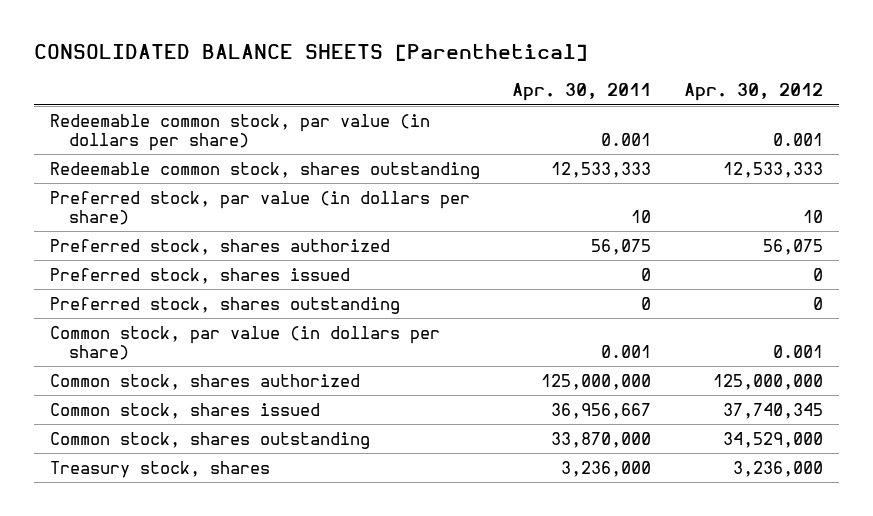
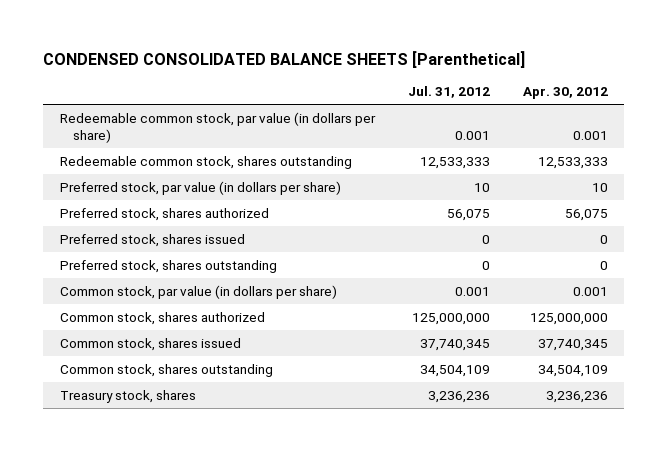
[33,44,588,62] CONSOLIDATED BALANCE SHEETS [Parenthetical] -> [43,50,526,68] CONDENSED CONSOLIDATED BALANCE SHEETS [Parenthetical]
[512,83,652,102] Apr. 30, 2011 -> none
none -> [407,86,490,99] Jul. 31, 2012
[722,431,823,448] 34,529,000 -> [537,364,608,377] 34,504,109
[732,460,823,477] 3,236,000 -> [545,390,608,403] 3,236,236

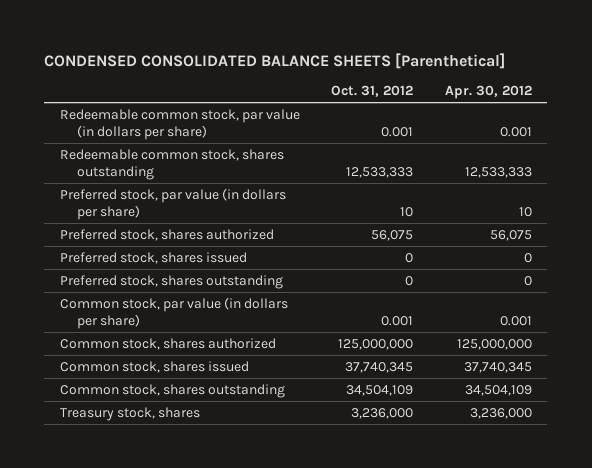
[407,86,490,99] Jul. 31, 2012 -> none
none -> [331,85,414,98] Oct. 31, 2012
[545,390,608,403] 3,236,236 -> [469,407,532,419] 3,236,000

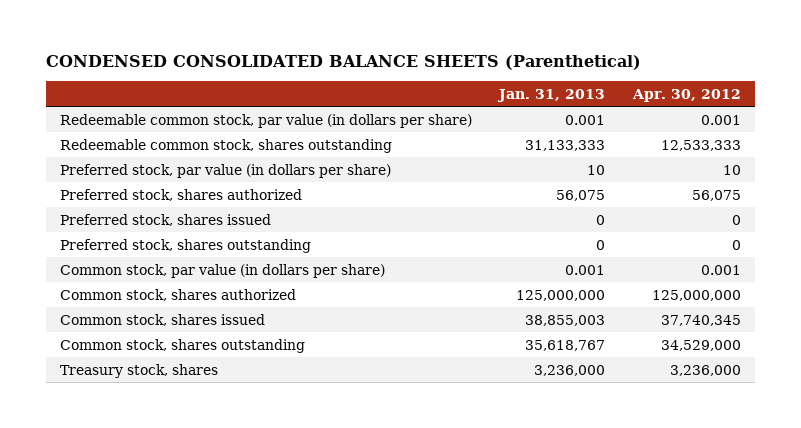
[44,52,506,69] CONDENSED CONSOLIDATED BALANCE SHEETS [Parenthetical] -> [45,55,641,71] CONDENSED CONSOLIDATED BALANCE SHEETS (Parenthetical)
[331,85,414,98] Oct. 31, 2012 -> none
none -> [497,88,606,102] Jan. 31, 2013
[464,384,532,396] 34,504,109 -> [661,339,742,351] 34,529,000

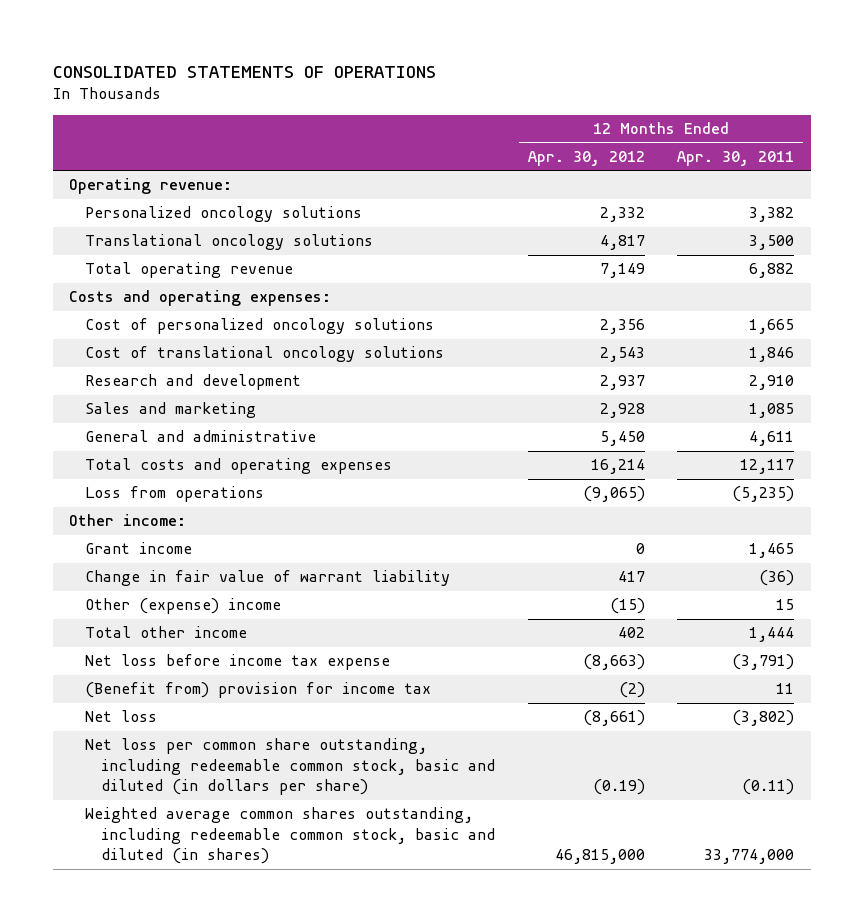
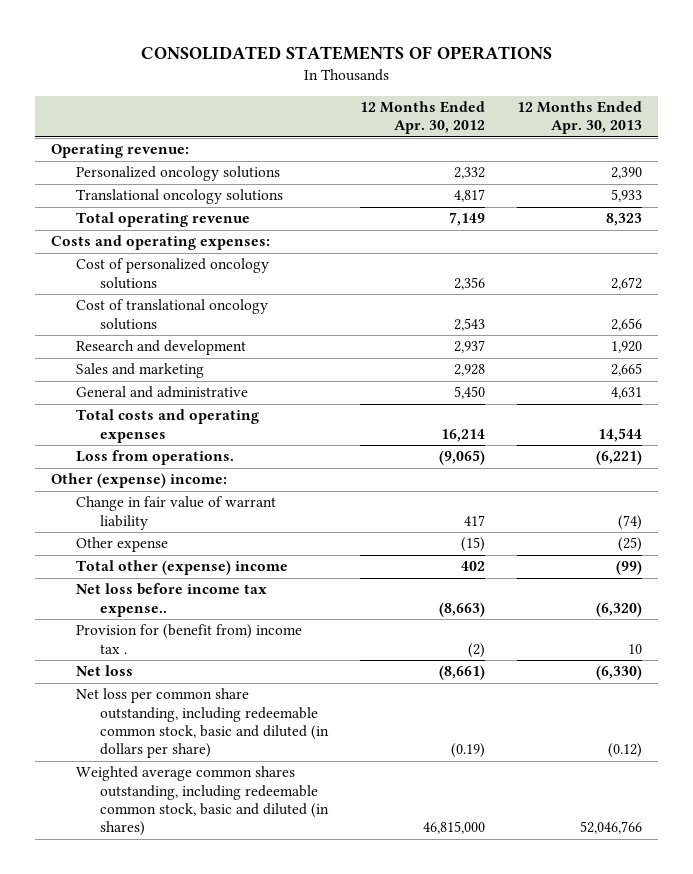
[677,150,795,166] Apr. 30, 2011 -> none
none -> [517,100,643,135] 12 Months Ended Apr. 30, 2013
[85,542,193,555] Grant income -> none
[85,486,265,503] Loss from operations -> [75,450,234,466] Loss from operations.
[69,514,187,527] Other income: -> [51,473,228,489] Other (expense) income:
[85,598,282,615] Other (expense) income -> [75,537,168,553] Other expense
[85,626,248,639] Total other income -> [75,560,288,576] Total other (expense) income
[85,654,391,671] Net loss before income tax expense -> [75,583,267,617] Net loss before income tax expense..
[85,682,432,699] (Benefit from) provision for income tax -> [75,624,302,654] Provision for (benefit from) income tax .

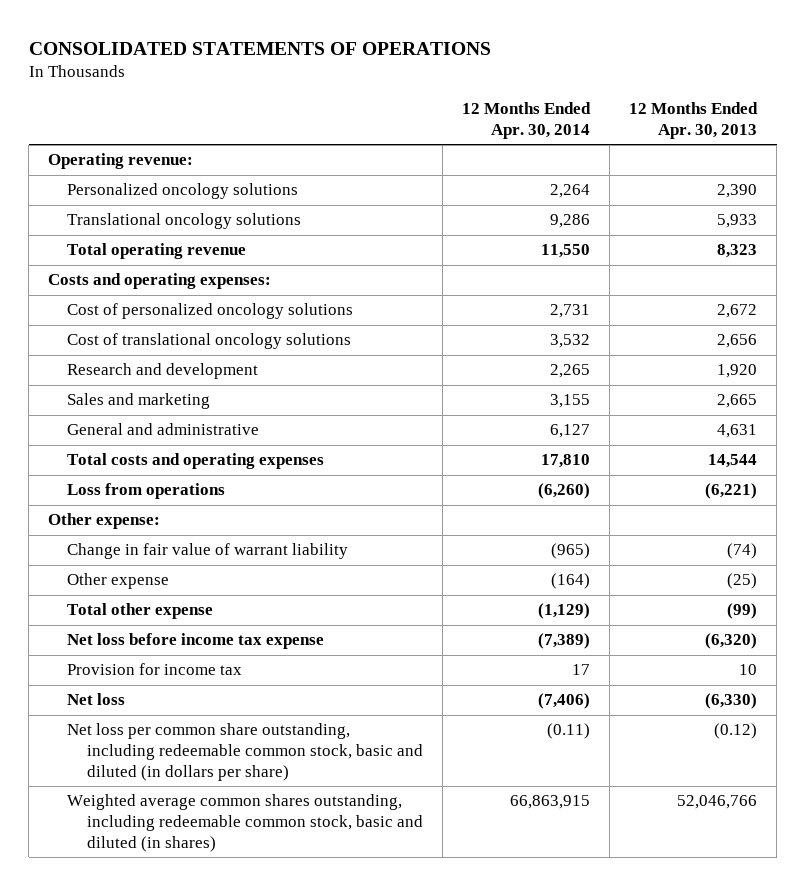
[360,100,486,135] 12 Months Ended Apr. 30, 2012 -> none
none -> [461,102,591,139] 12 Months Ended Apr. 30, 2014
[75,450,234,466] Loss from operations. -> [67,483,226,500] Loss from operations
[51,473,228,489] Other (expense) income: -> [48,513,161,530] Other expense:
[75,560,288,576] Total other (expense) income -> [67,603,214,620] Total other expense
[75,583,267,617] Net loss before income tax expense.. -> [67,633,325,650] Net loss before income tax expense
[75,624,302,654] Provision for (benefit from) income tax . -> [67,663,243,676] Provision for income tax

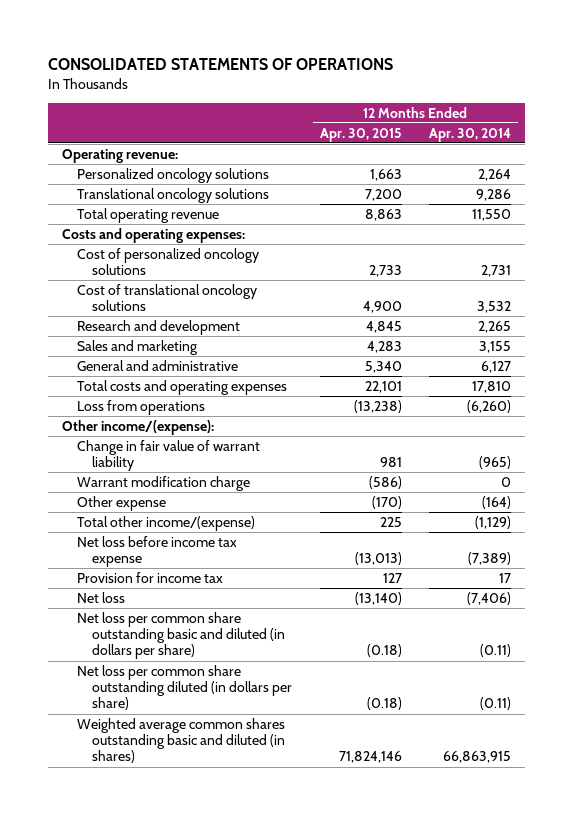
[629,102,759,139] 12 Months Ended Apr. 30, 2013 -> none
none -> [319,127,402,142] Apr. 30, 2015
[48,513,161,530] Other expense: -> [62,419,215,435] Other income/(expense):
none -> [77,475,251,491] Warrant modification charge
[67,603,214,620] Total other expense -> [77,515,256,531] Total other income/(expense)
[67,723,423,781] Net loss per common share outstanding, including redeemable common stock, basic and diluted (in dollars per share) -> [77,611,286,660] Net loss per common share outstanding basic and diluted (in dollars per share)
none -> [77,664,293,711] Net loss per common share outstanding diluted (in dollars per share)
[67,794,423,852] Weighted average common shares outstanding, including redeemable common stock, basic and diluted (in shares) -> [77,717,286,764] Weighted average common shares outstanding basic and diluted (in shares)

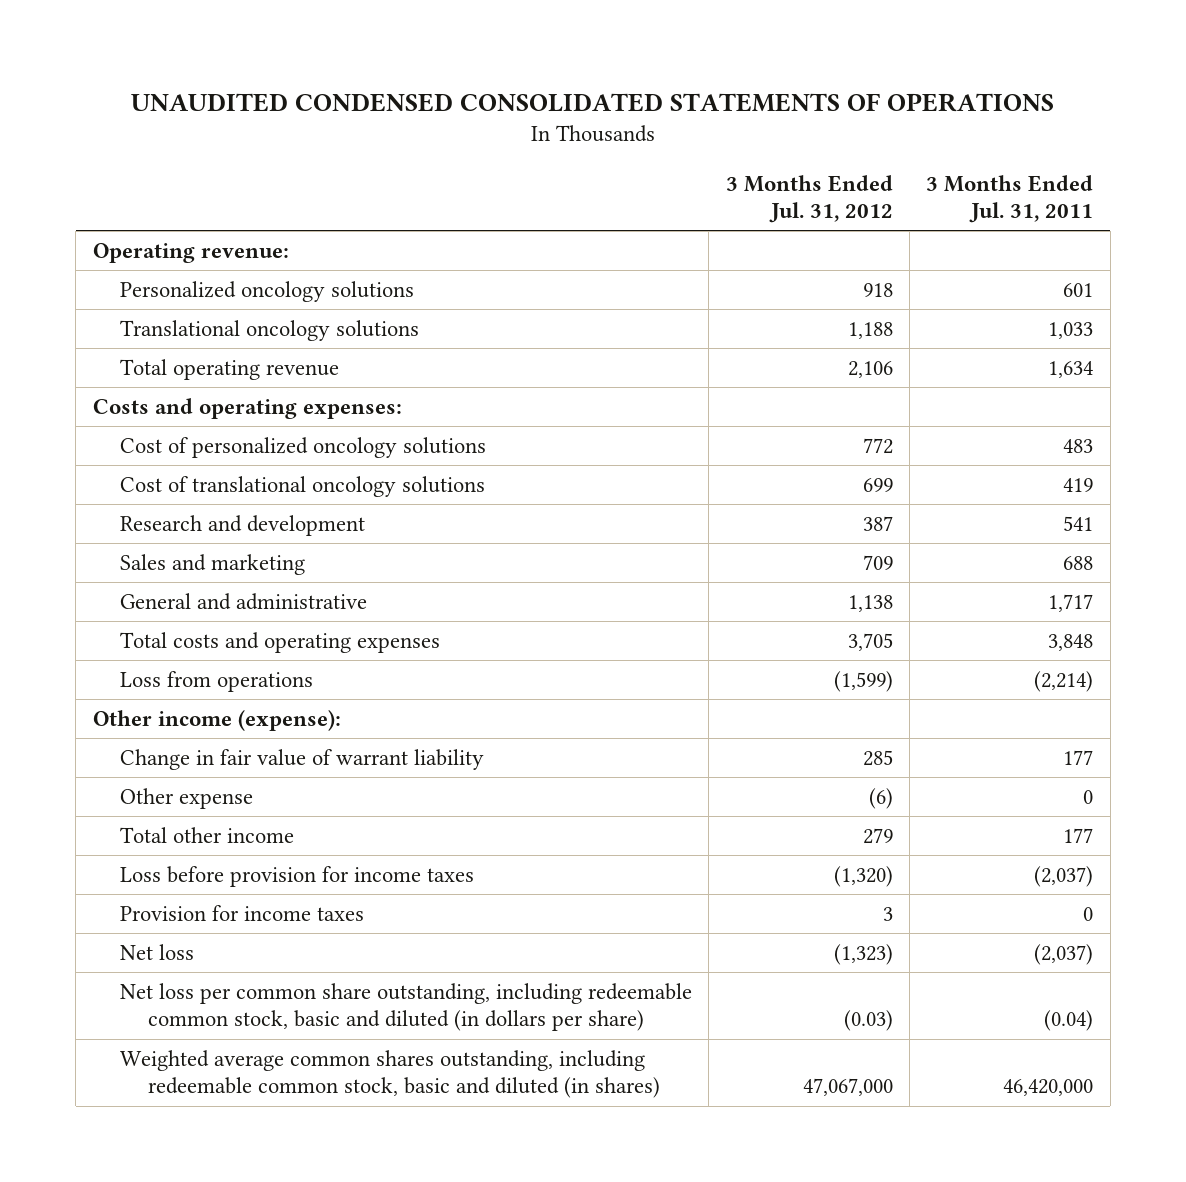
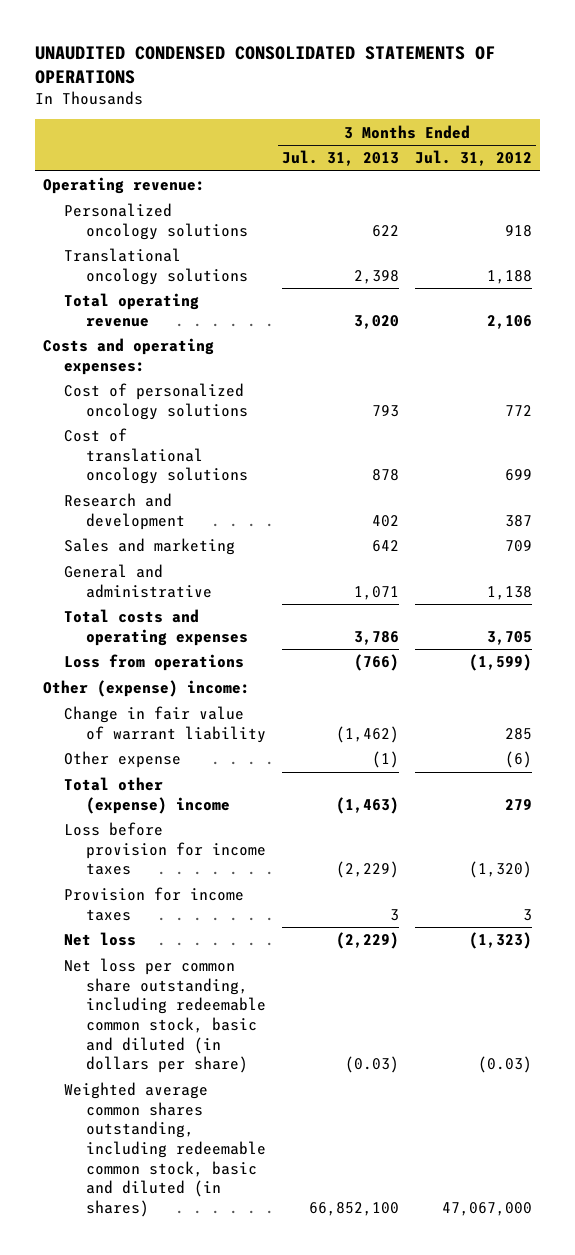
[926,174,1094,223] 3 Months Ended Jul. 31, 2011 -> none
none -> [282,150,400,167] Jul. 31, 2013
[92,710,341,732] Other income (expense): -> [42,680,250,698] Other (expense) income:
[120,827,295,844] Total other income -> [64,777,231,814] Total other (expense) income

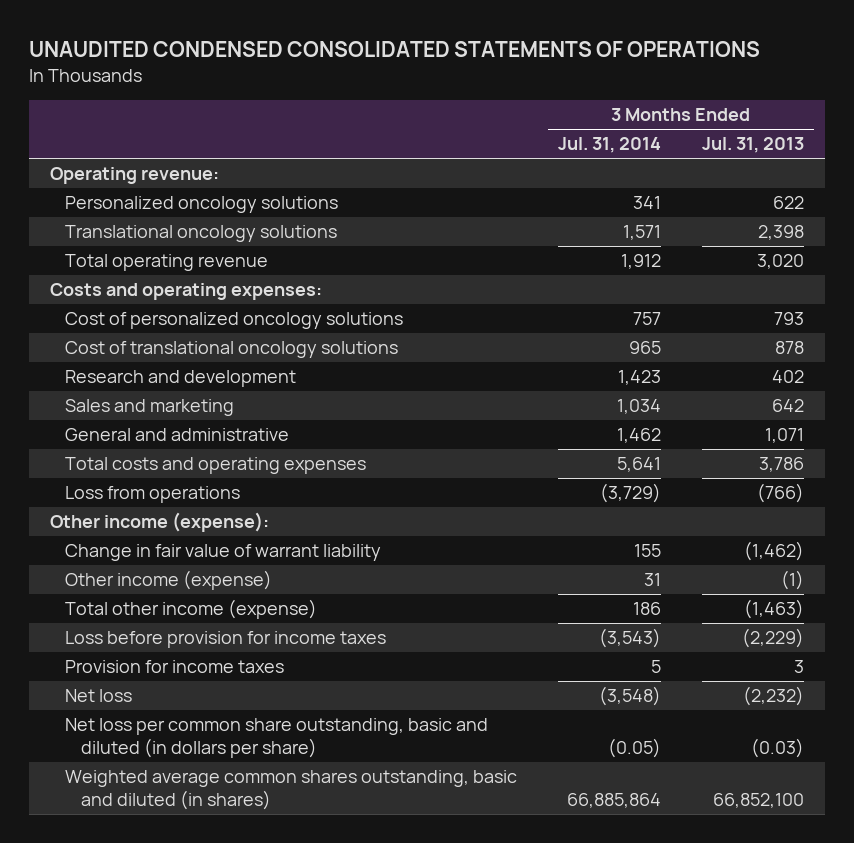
[415,150,533,167] Jul. 31, 2012 -> none
none -> [558,137,662,154] Jul. 31, 2014
[42,680,250,698] Other (expense) income: -> [49,512,269,533] Other income (expense):
[64,751,182,769] Other expense -> [65,570,273,591] Other income (expense)
[64,777,231,814] Total other (expense) income -> [65,599,318,620] Total other income (expense)
[336,932,400,950] (2,229) -> [743,686,805,707] (2,232)
[64,958,267,1074] Net loss per common share outstanding, including redeemable common stock, basic and diluted (in dollars per share) -> [65,718,489,759] Net loss per common share outstanding, basic and diluted (in dollars per share)
[64,1082,267,1217] Weighted average common shares outstanding, including redeemable common stock, basic and diluted (in shares) -> [65,770,518,811] Weighted average common shares outstanding, basic and diluted (in shares)

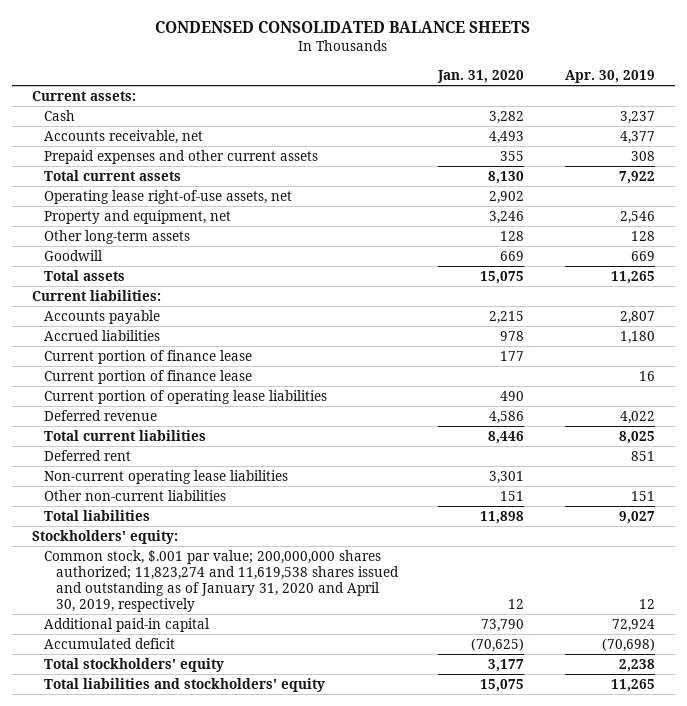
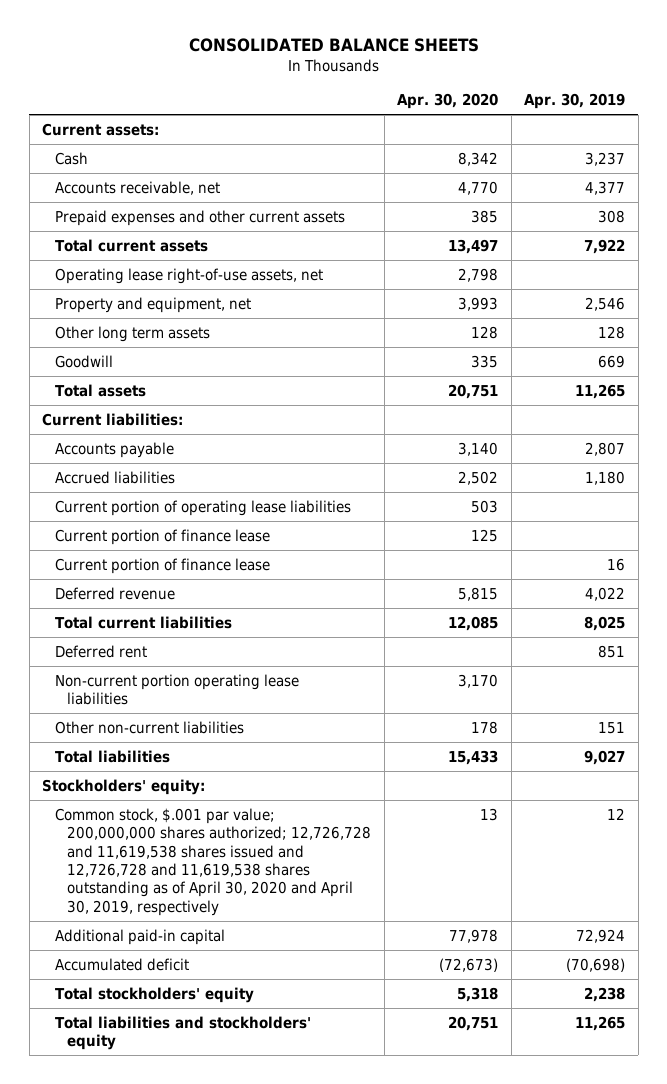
[155,21,531,34] CONDENSED CONSOLIDATED BALANCE SHEETS -> [188,38,479,53] CONSOLIDATED BALANCE SHEETS
[437,70,525,84] Jan. 31, 2020 -> none
none -> [397,93,499,110] Apr. 30, 2020
[44,229,191,244] Other long-term assets -> [54,325,210,342] Other long term assets
[44,389,328,404] Current portion of operating lease liabilities -> [54,499,351,516] Current portion of operating lease liabilities
[44,469,289,484] Non-current operating lease liabilities -> [54,673,299,706] Non-current portion operating lease liabilities
[44,549,400,612] Common stock, $.001 par value; 200,000,000 shares authorized; 11,823,274 and 11,619,538 shares issued and outstanding as of January 31, 2020 and April 30, 2019, respectively -> [54,807,372,916] Common stock, $.001 par value; 200,000,000 shares authorized; 12,726,728 and 11,619,538 shares issued and 12,726,728 and 11,619,538 shares outstanding as of April 30, 2020 and April 30, 2019, respectively

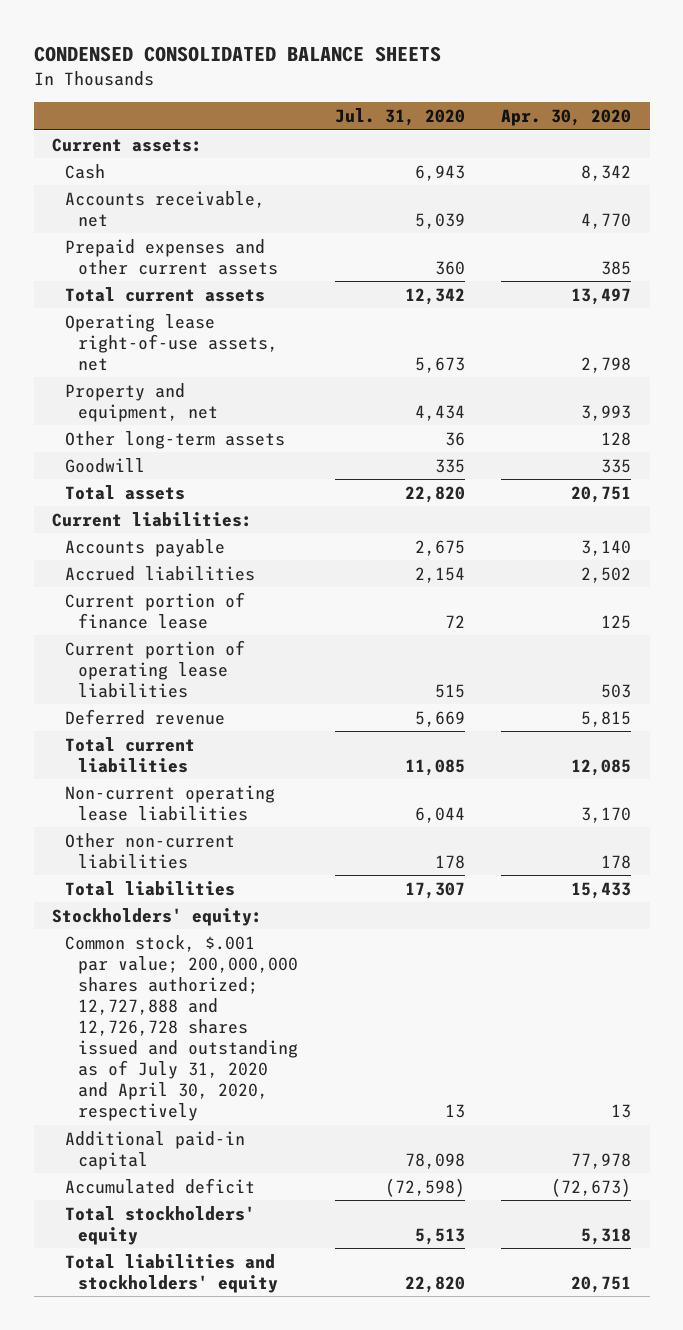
[188,38,479,53] CONSOLIDATED BALANCE SHEETS -> [33,46,441,63] CONDENSED CONSOLIDATED BALANCE SHEETS
[524,93,626,110] Apr. 30, 2019 -> none
none -> [334,108,465,127] Jul. 31, 2020
[54,325,210,342] Other long term assets -> [65,430,286,449] Other long-term assets
[54,557,270,574] Current portion of finance lease -> none
[54,499,351,516] Current portion of operating lease liabilities -> [65,639,246,698] Current portion of operating lease liabilities
[54,644,147,658] Deferred rent -> none
[54,673,299,706] Non-current portion operating lease liabilities -> [65,784,276,821] Non-current operating lease liabilities
[54,807,372,916] Common stock, $.001 par value; 200,000,000 shares authorized; 12,726,728 and 11,619,538 shares issued and 12,726,728 and 11,619,538 shares outstanding as of April 30, 2020 and April 30, 2019, respectively -> [65,934,298,1122] Common stock, $.001 par value; 200,000,000 shares authorized; 12,727,888 and 12,726,728 shares issued and outstanding as of July 31, 2020 and April 30, 2020, respectively

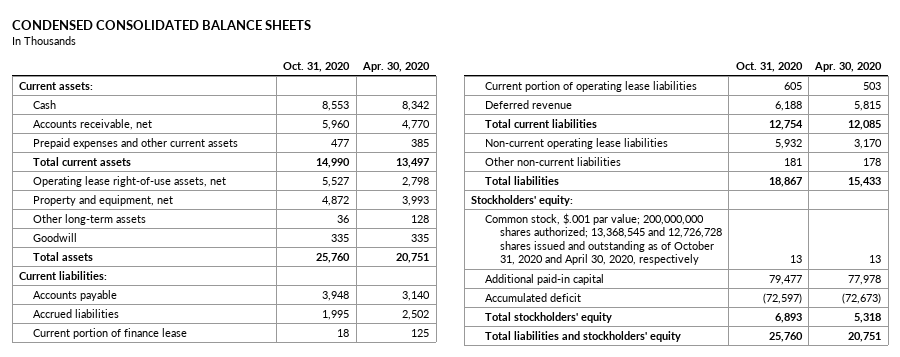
[334,108,465,127] Jul. 31, 2020 -> none
none -> [283,61,351,72] Oct. 31, 2020
[65,934,298,1122] Common stock, $.001 par value; 200,000,000 shares authorized; 12,727,888 and 12,726,728 shares issued and outstanding as of July 31, 2020 and April 30, 2020, respectively -> [485,212,722,266] Common stock, $.001 par value; 200,000,000 shares authorized; 13,368,545 and 12,726,728 shares issued and outstanding as of October 31, 2020 and April 30, 2020, respectively

